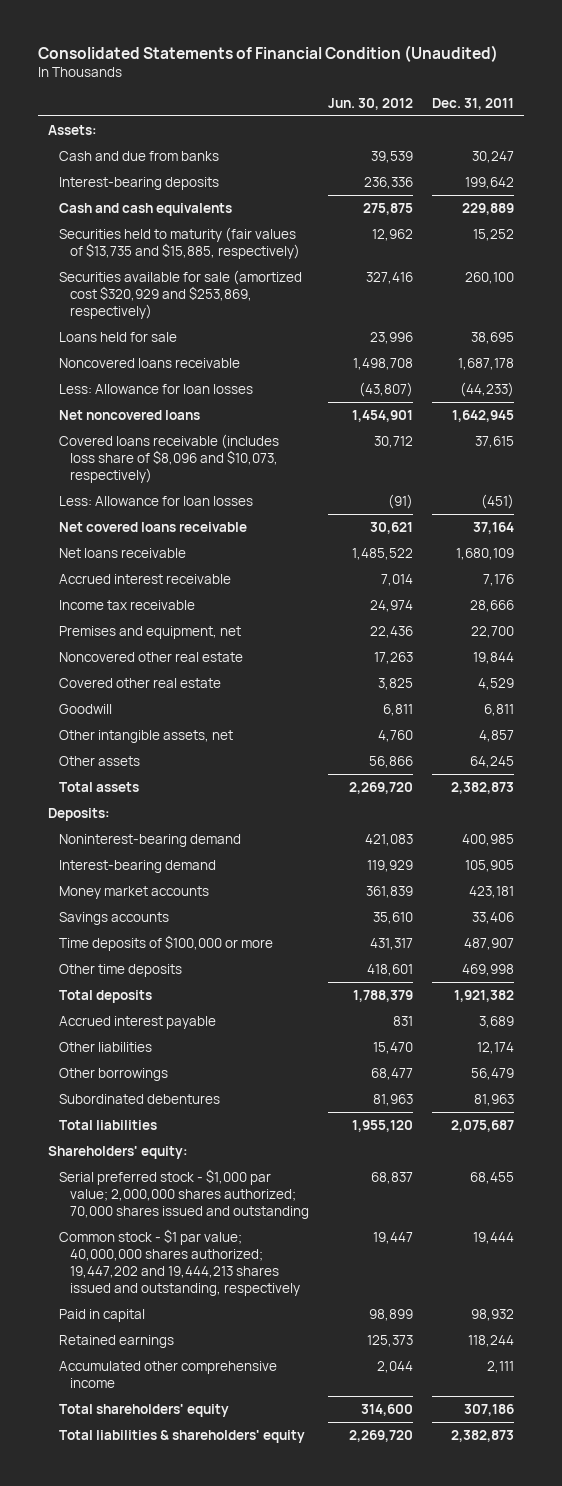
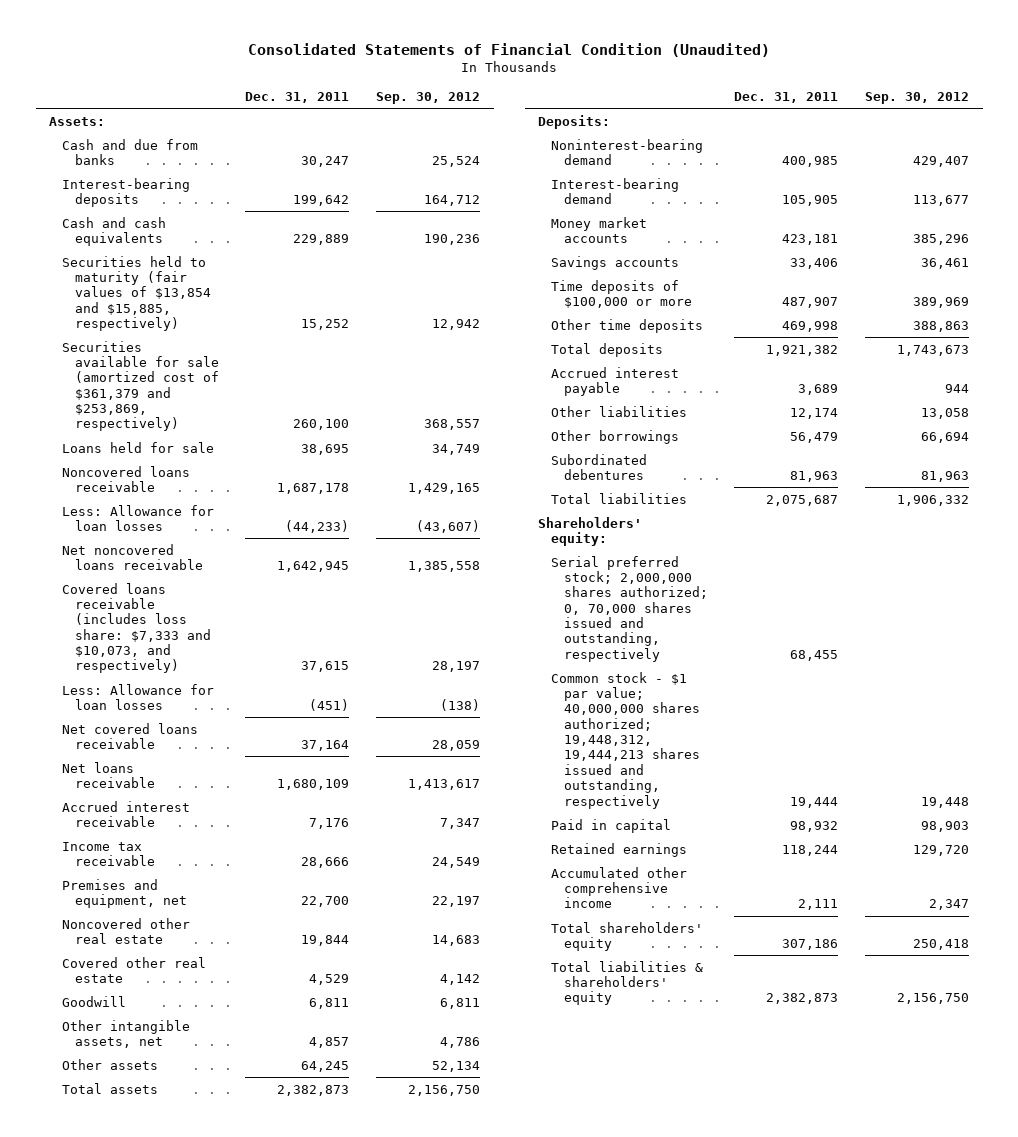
[328,97,414,110] Jun. 30, 2012 -> none
none -> [376,91,481,104] Sep. 30, 2012
[58,226,300,259] Securities held to maturity (fair values of $13,735 and $15,885, respectively) -> [61,255,211,332] Securities held to maturity (fair values of $13,854 and $15,885, respectively)
[58,269,302,319] Securities available for sale (amortized cost $320,929 and $253,869, respectively) -> [61,340,219,432] Securities available for sale (amortized cost of $361,379 and $253,869, respectively)
[58,409,200,420] Net noncovered loans -> [61,543,203,570] Net noncovered loans receivable
[58,433,279,483] Covered loans receivable (includes loss share of $8,096 and $10,073, respectively) -> [61,582,211,674] Covered loans receivable (includes loss share: $7,333 and $10,073, and respectively)
[58,1168,309,1219] Serial preferred stock - $1,000 par value; 2,000,000 shares authorized; 70,000 shares issued and outstanding -> [550,555,708,662] Serial preferred stock; 2,000,000 shares authorized; 0, 70,000 shares issued and outstanding, respectively
[58,1228,300,1296] Common stock - $1 par value; 40,000,000 shares authorized; 19,447,202 and 19,444,213 shares issued and outstanding, respectively -> [550,671,700,809] Common stock - $1 par value; 40,000,000 shares authorized; 19,448,312, 19,444,213 shares issued and outstanding, respectively

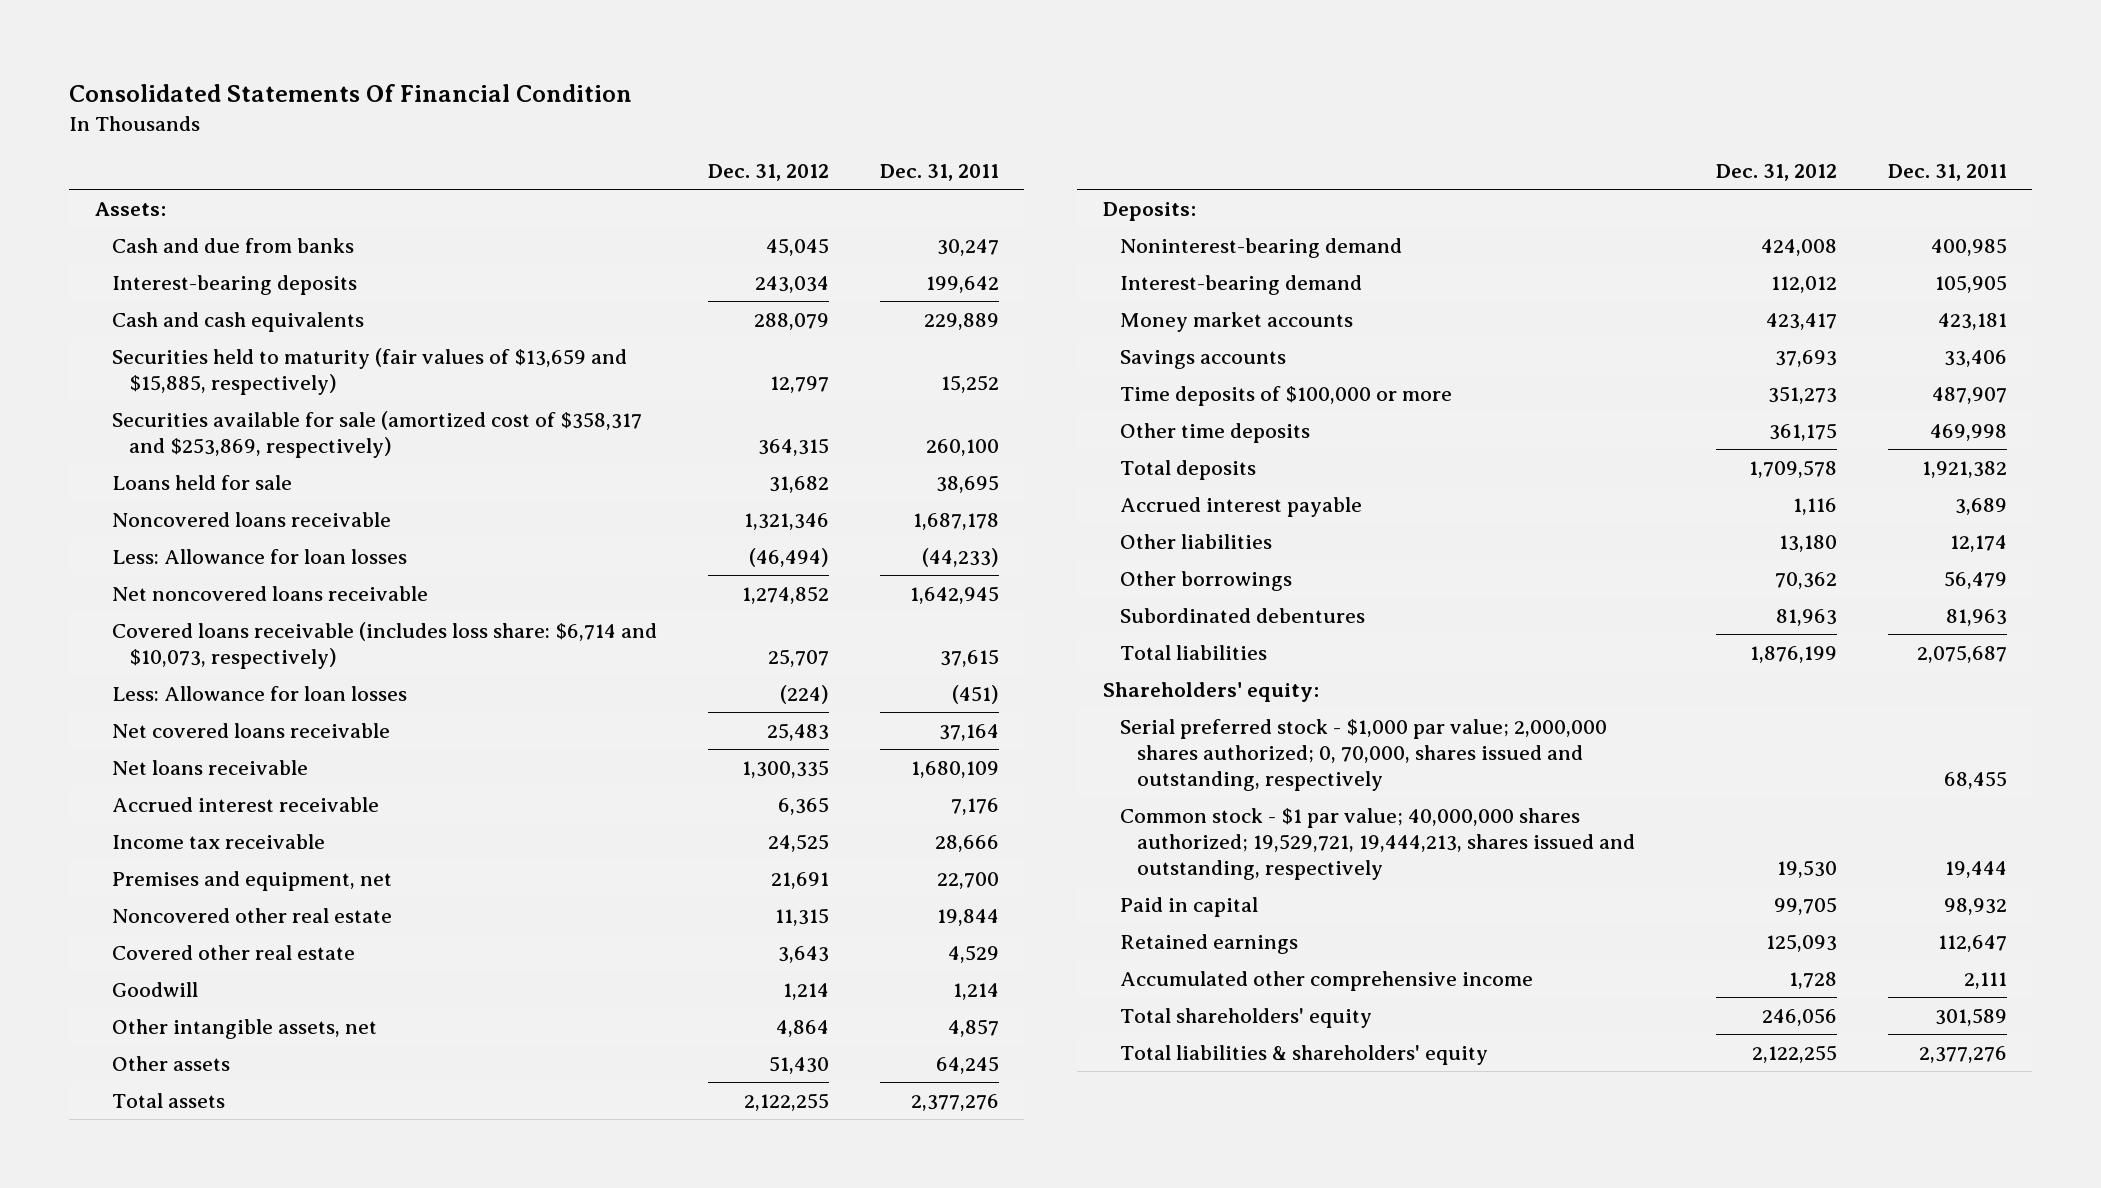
[248,42,771,57] Consolidated Statements of Financial Condition (Unaudited) -> [69,83,633,102] Consolidated Statements Of Financial Condition
[376,91,481,104] Sep. 30, 2012 -> none
none -> [707,163,829,181] Dec. 31, 2012
[61,255,211,332] Securities held to maturity (fair values of $13,854 and $15,885, respectively) -> [111,347,627,395] Securities held to maturity (fair values of $13,659 and $15,885, respectively)
[61,340,219,432] Securities available for sale (amortized cost of $361,379 and $253,869, respectively) -> [111,410,642,458] Securities available for sale (amortized cost of $358,317 and $253,869, respectively)
[61,582,211,674] Covered loans receivable (includes loss share: $7,333 and $10,073, and respectively) -> [111,621,657,669] Covered loans receivable (includes loss share: $6,714 and $10,073, respectively)
[309,997,350,1009] 6,811 -> [952,982,999,1000] 1,214
[277,1084,350,1096] 2,382,873 -> [910,1093,999,1111] 2,377,276
[550,555,708,662] Serial preferred stock; 2,000,000 shares authorized; 0, 70,000 shares issued and outstanding, respectively -> [1119,718,1607,791] Serial preferred stock - $1,000 par value; 2,000,000 shares authorized; 0, 70,000, shares issued and outstanding, respectively
[550,671,700,809] Common stock - $1 par value; 40,000,000 shares authorized; 19,448,312, 19,444,213 shares issued and outstanding, respectively -> [1119,807,1636,880] Common stock - $1 par value; 40,000,000 shares authorized; 19,529,721, 19,444,213, shares issued and outstanding, respectively
[782,844,839,856] 118,244 -> [1937,934,2007,952] 112,647
[782,938,839,950] 307,186 -> [1934,1007,2007,1026] 301,589
[766,993,839,1005] 2,382,873 -> [1918,1045,2007,1063] 2,377,276

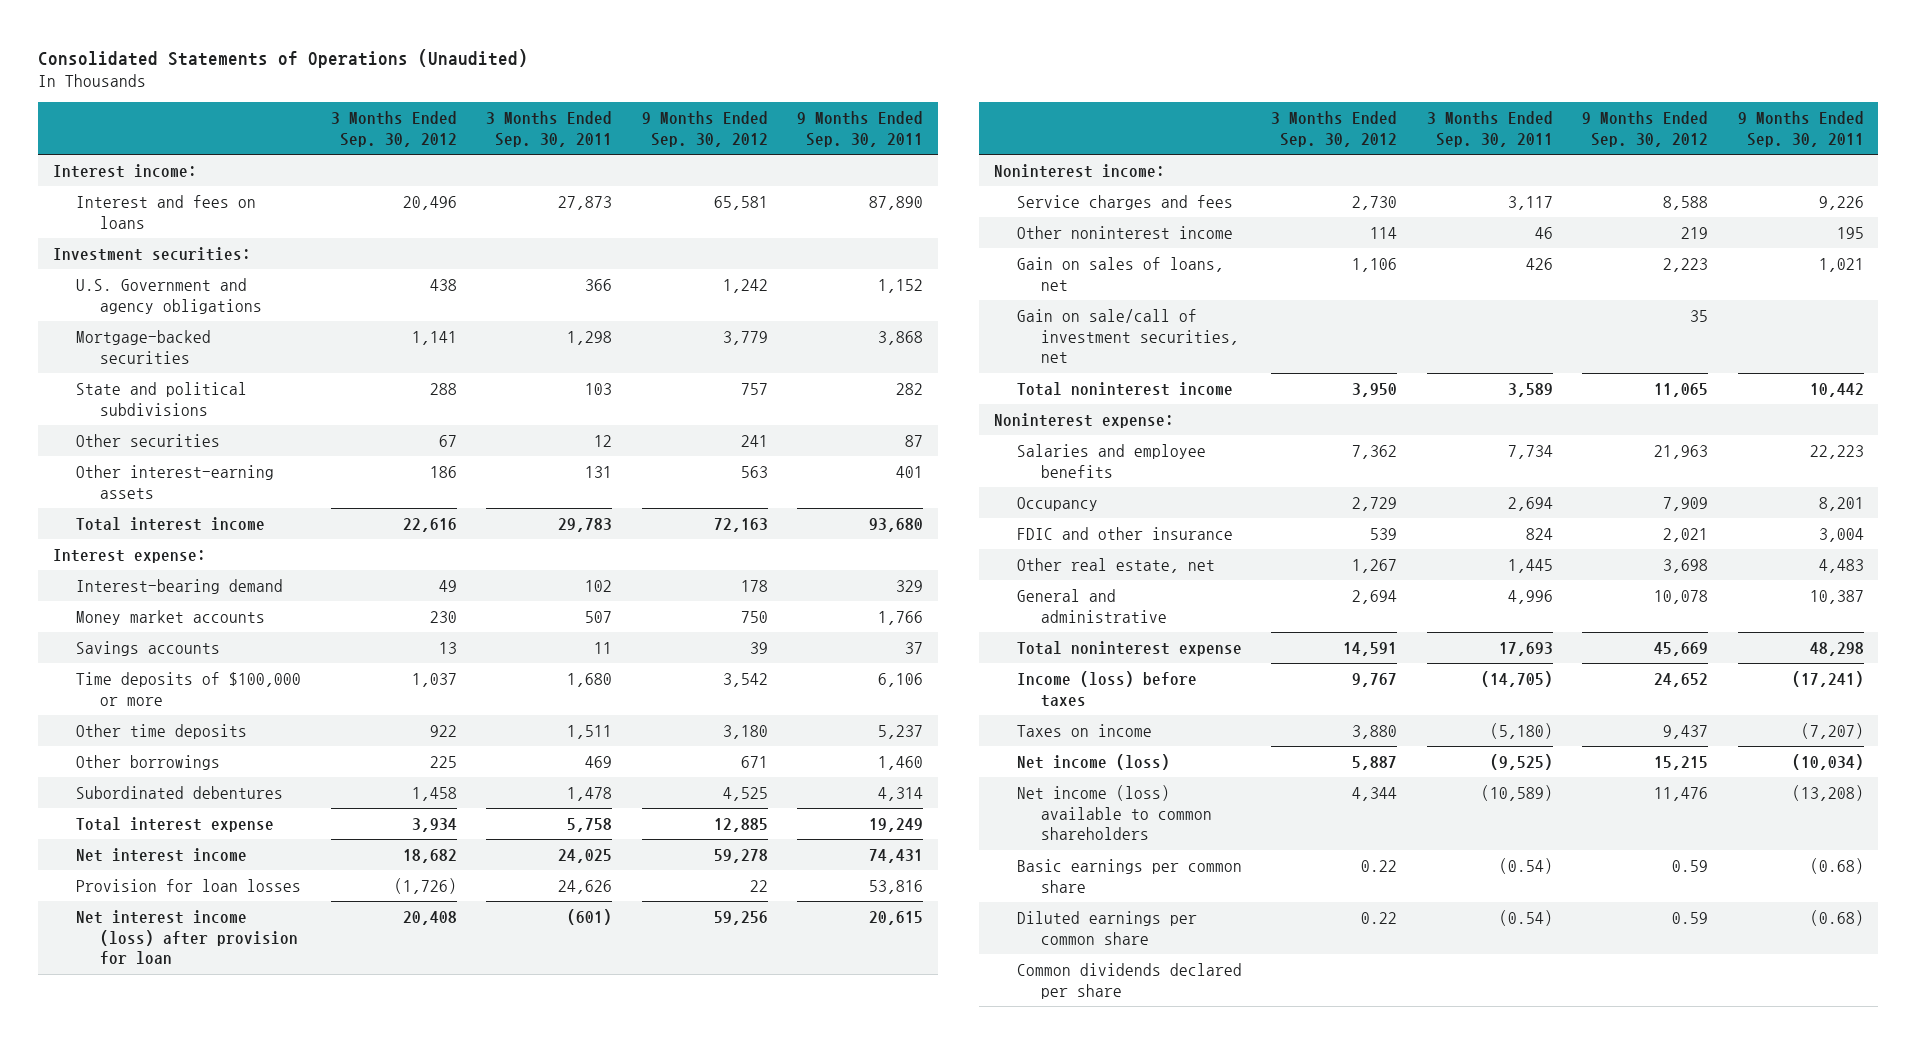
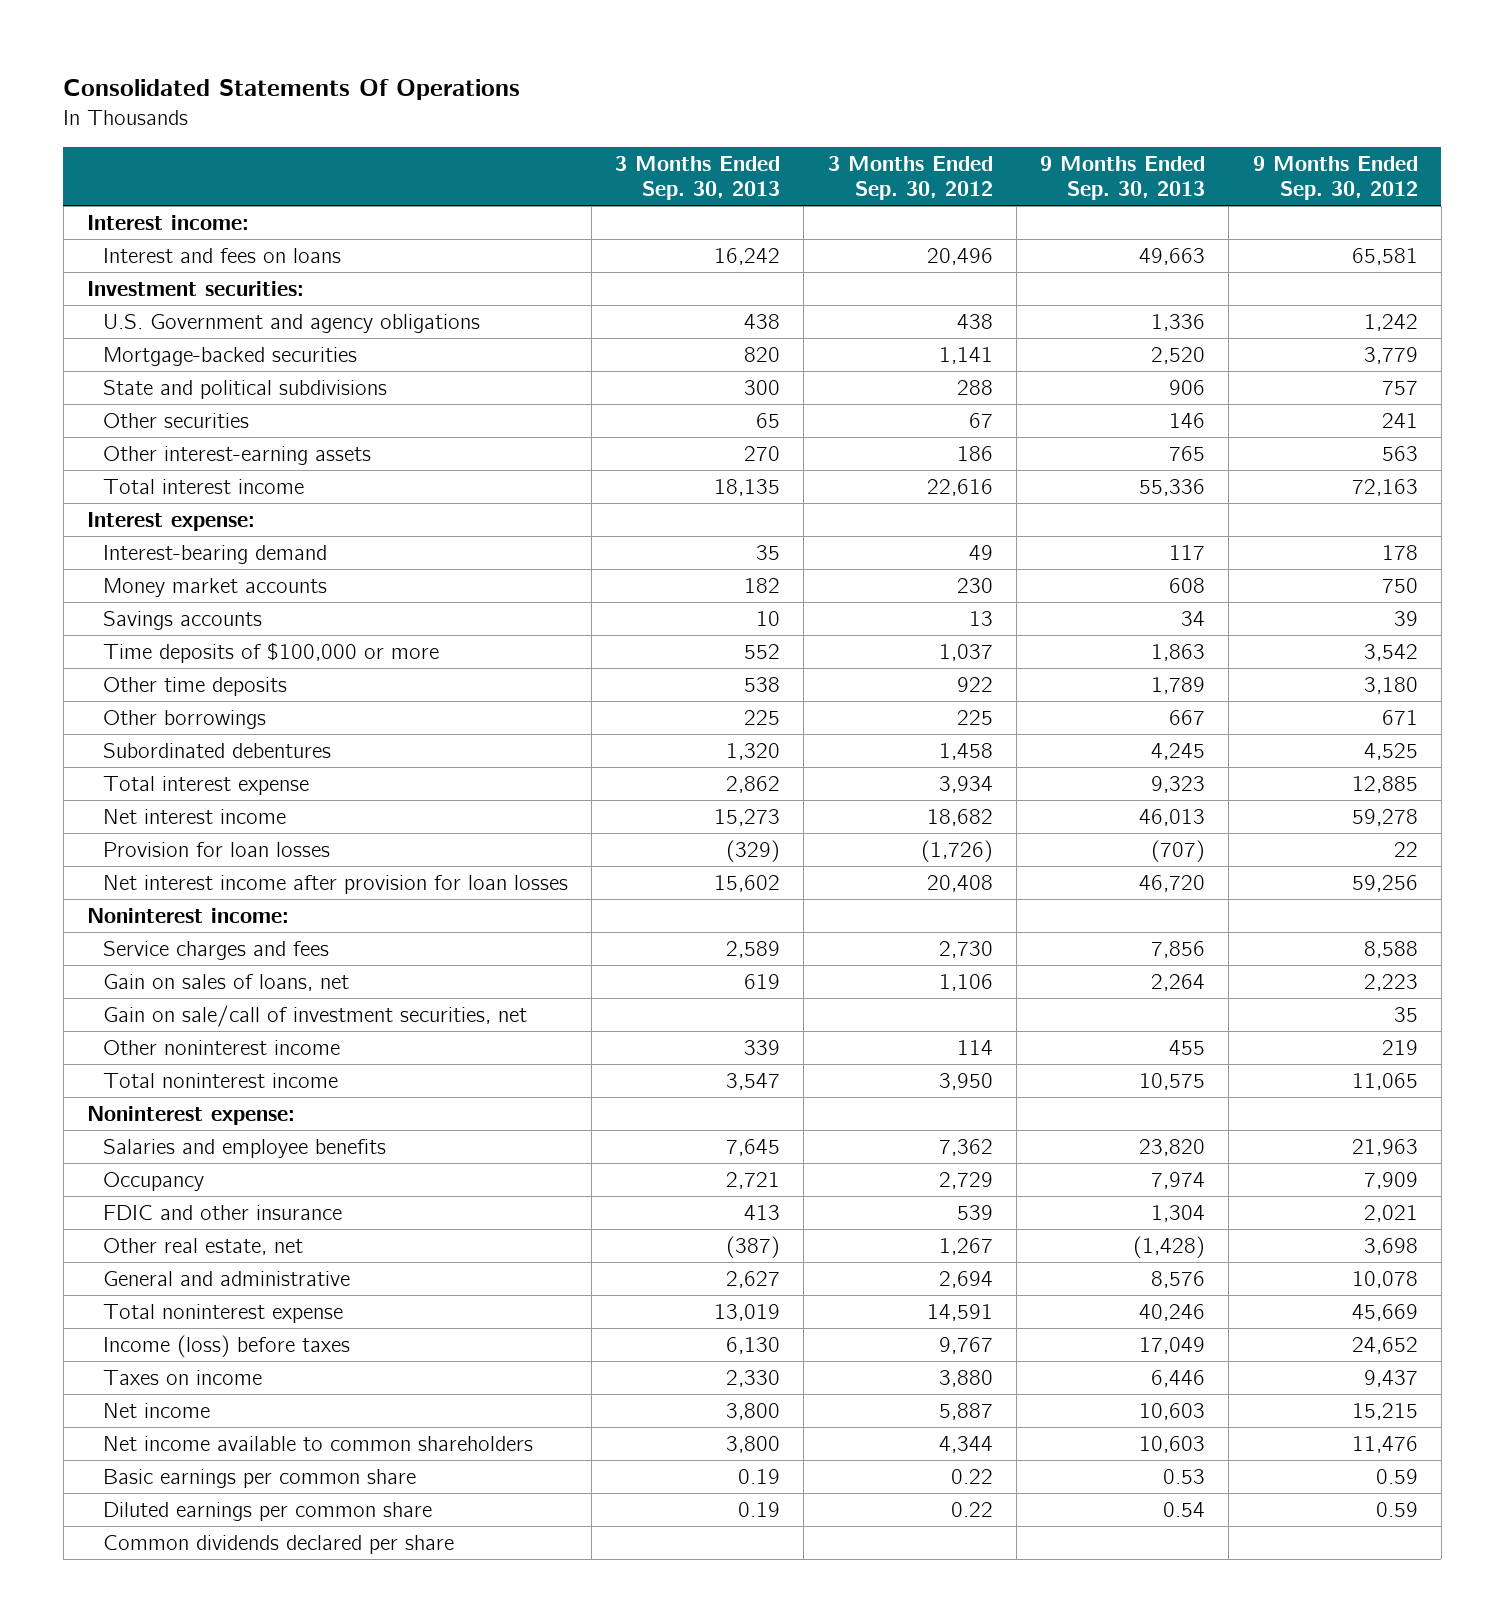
[38,48,529,68] Consolidated Statements of Operations (Unaudited) -> [63,79,521,101] Consolidated Statements Of Operations
[486,111,613,147] 3 Months Ended Sep. 30, 2011 -> none
[796,111,923,147] 9 Months Ended Sep. 30, 2011 -> none
none -> [615,155,781,200] 3 Months Ended Sep. 30, 2013
none -> [1040,155,1206,200] 9 Months Ended Sep. 30, 2013
[76,909,298,965] Net interest income (loss) after provision for loan -> [102,875,568,895] Net interest income after provision for loan losses
[1017,225,1234,239] Other noninterest income -> [102,1040,340,1056] Other noninterest income
[1017,753,1171,770] Net income (loss) -> [102,1403,210,1419] Net income
[1017,784,1212,841] Net income (loss) available to common shareholders -> [102,1436,533,1452] Net income available to common shareholders

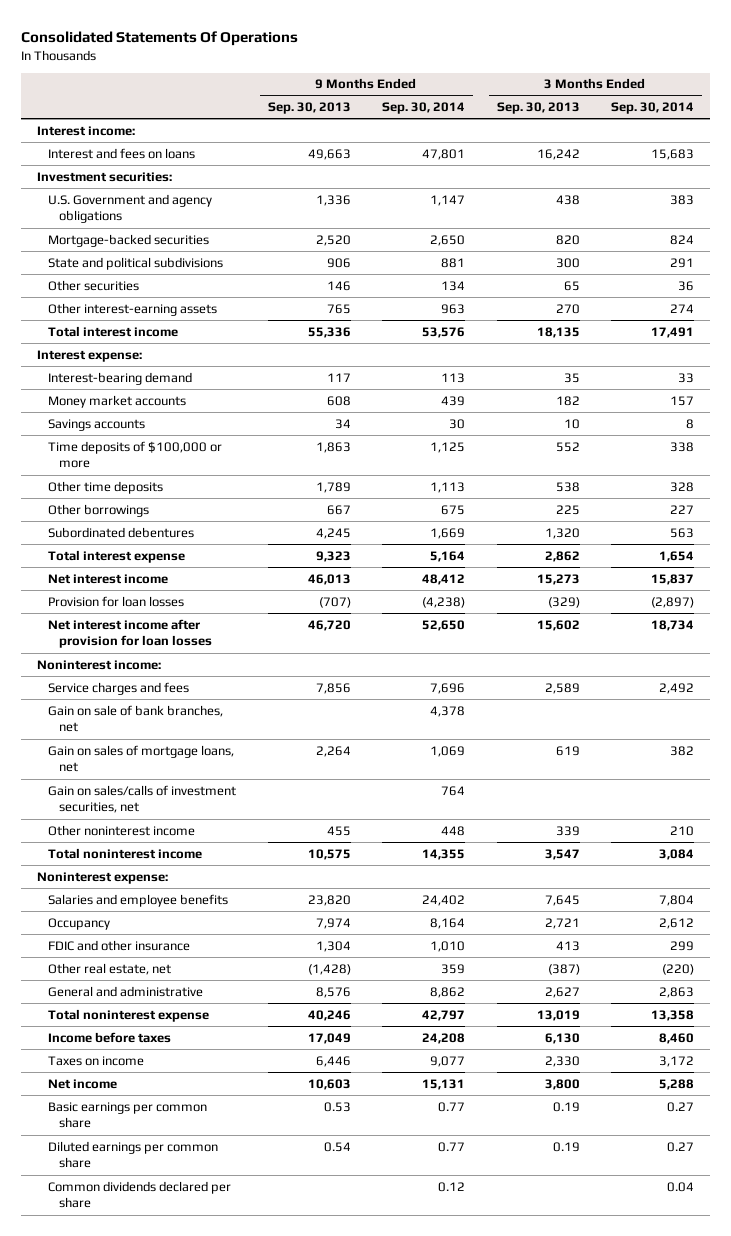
[827,155,993,200] 3 Months Ended Sep. 30, 2012 -> none
[1252,155,1418,200] 9 Months Ended Sep. 30, 2012 -> none
none -> [382,102,466,115] Sep. 30, 2014
none -> [611,102,695,115] Sep. 30, 2014
none -> [48,704,224,733] Gain on sale of bank branches, net
[102,974,349,992] Gain on sales of loans, net -> [48,744,235,773] Gain on sales of mortgage loans, net
[102,1005,527,1028] Gain on sale/call of investment securities, net -> [48,784,237,814] Gain on sales/calls of investment securities, net
[102,1335,350,1358] Income (loss) before taxes -> [48,1031,172,1043] Income before taxes
[102,1436,533,1452] Net income available to common shareholders -> none

